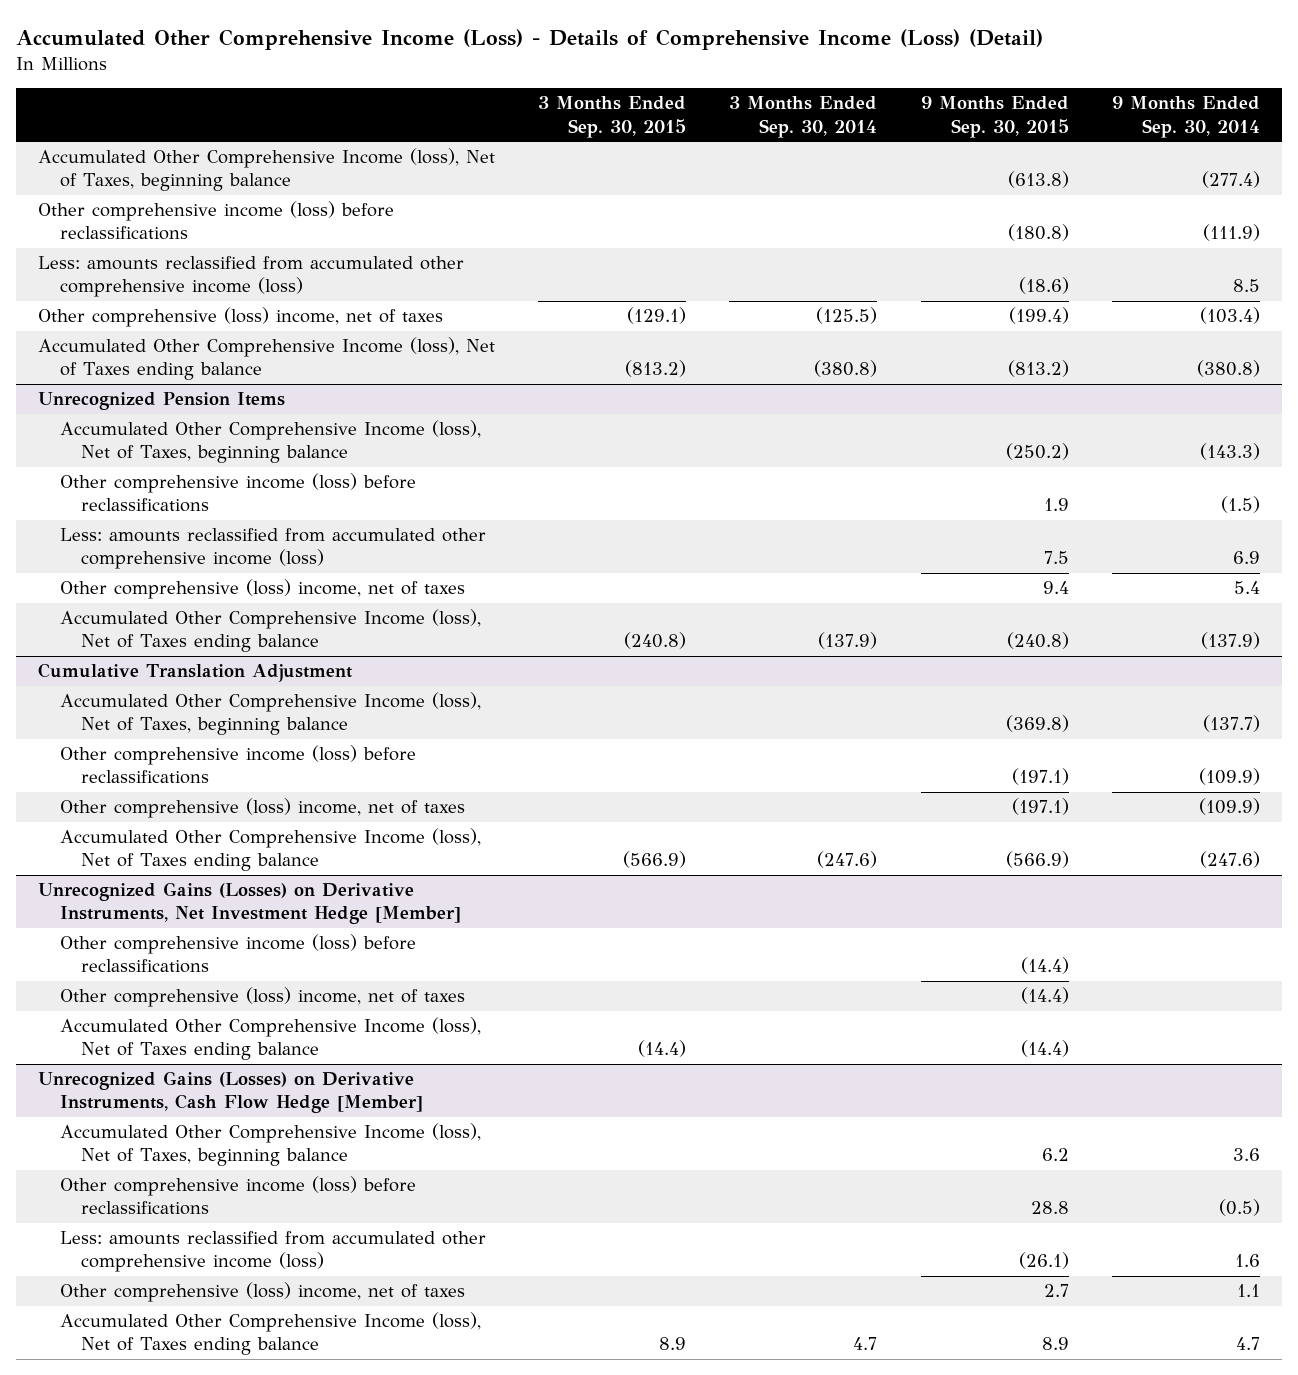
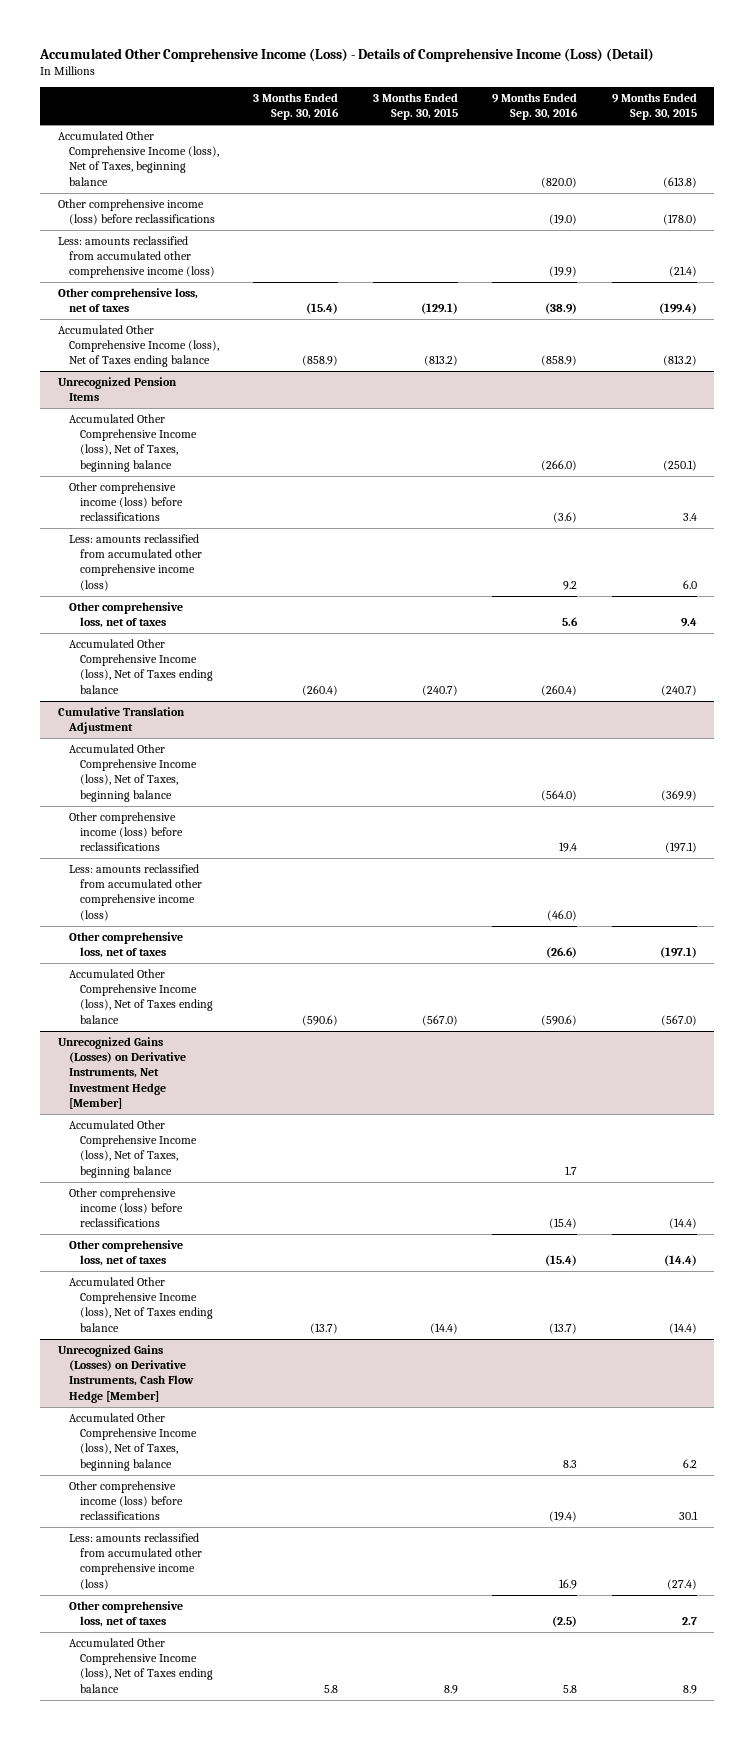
[729,96,878,138] 3 Months Ended Sep. 30, 2014 -> none
[1112,96,1261,138] 9 Months Ended Sep. 30, 2014 -> none
none -> [253,92,340,121] 3 Months Ended Sep. 30, 2016
none -> [492,92,579,121] 9 Months Ended Sep. 30, 2016
[1007,224,1069,242] (180.8) -> [662,214,697,226] (178.0)
[1018,277,1069,295] (18.6) -> [668,266,697,278] (21.4)
[37,307,443,328] Other comprehensive (loss) income, net of taxes -> [57,288,198,313] Other comprehensive loss, net of taxes
[1005,443,1069,461] (250.2) -> [662,459,697,471] (250.1)
[1043,498,1069,512] 1.9 -> [682,513,697,522] 3.4
[1043,551,1069,565] 7.5 -> [682,579,697,589] 6.0
[59,579,465,600] Other comprehensive (loss) income, net of taxes -> [68,602,183,629] Other comprehensive loss, net of taxes
[624,632,687,650] (240.8) -> [421,684,458,696] (240.7)
[1006,632,1069,650] (240.8) -> [660,684,697,696] (240.7)
[1005,715,1069,733] (369.8) -> [660,789,697,801] (369.9)
none -> [68,864,202,921] Less: amounts reclassified from accumulated other comprehensive income (loss)
[59,798,465,819] Other comprehensive (loss) income, net of taxes -> [68,932,183,959] Other comprehensive loss, net of taxes
[623,851,687,869] (566.9) -> [421,1014,458,1026] (567.0)
[1005,851,1069,869] (566.9) -> [660,1014,697,1026] (567.0)
none -> [68,1120,197,1178] Accumulated Other Comprehensive Income (loss), Net of Taxes, beginning balance
[59,987,465,1008] Other comprehensive (loss) income, net of taxes -> [68,1240,183,1267] Other comprehensive loss, net of taxes
[1030,1201,1069,1215] 28.8 -> [678,1511,698,1521] 30.1
[1018,1252,1069,1270] (26.1) -> [666,1578,697,1590] (27.4)
[59,1282,465,1303] Other comprehensive (loss) income, net of taxes -> [68,1601,183,1628] Other comprehensive loss, net of taxes

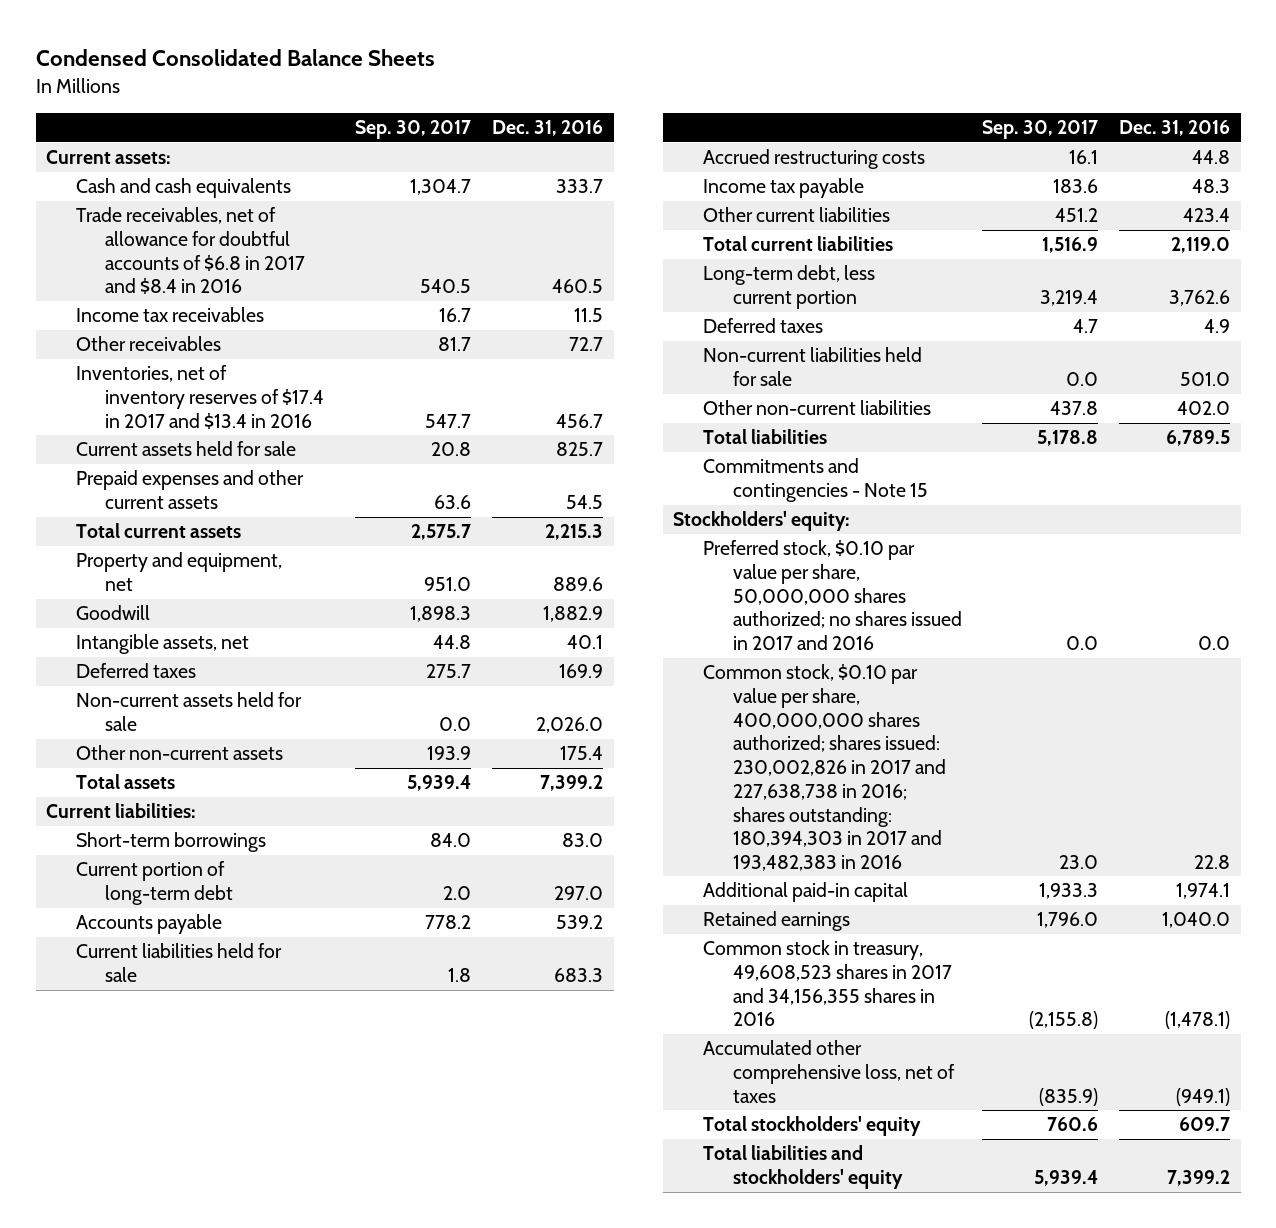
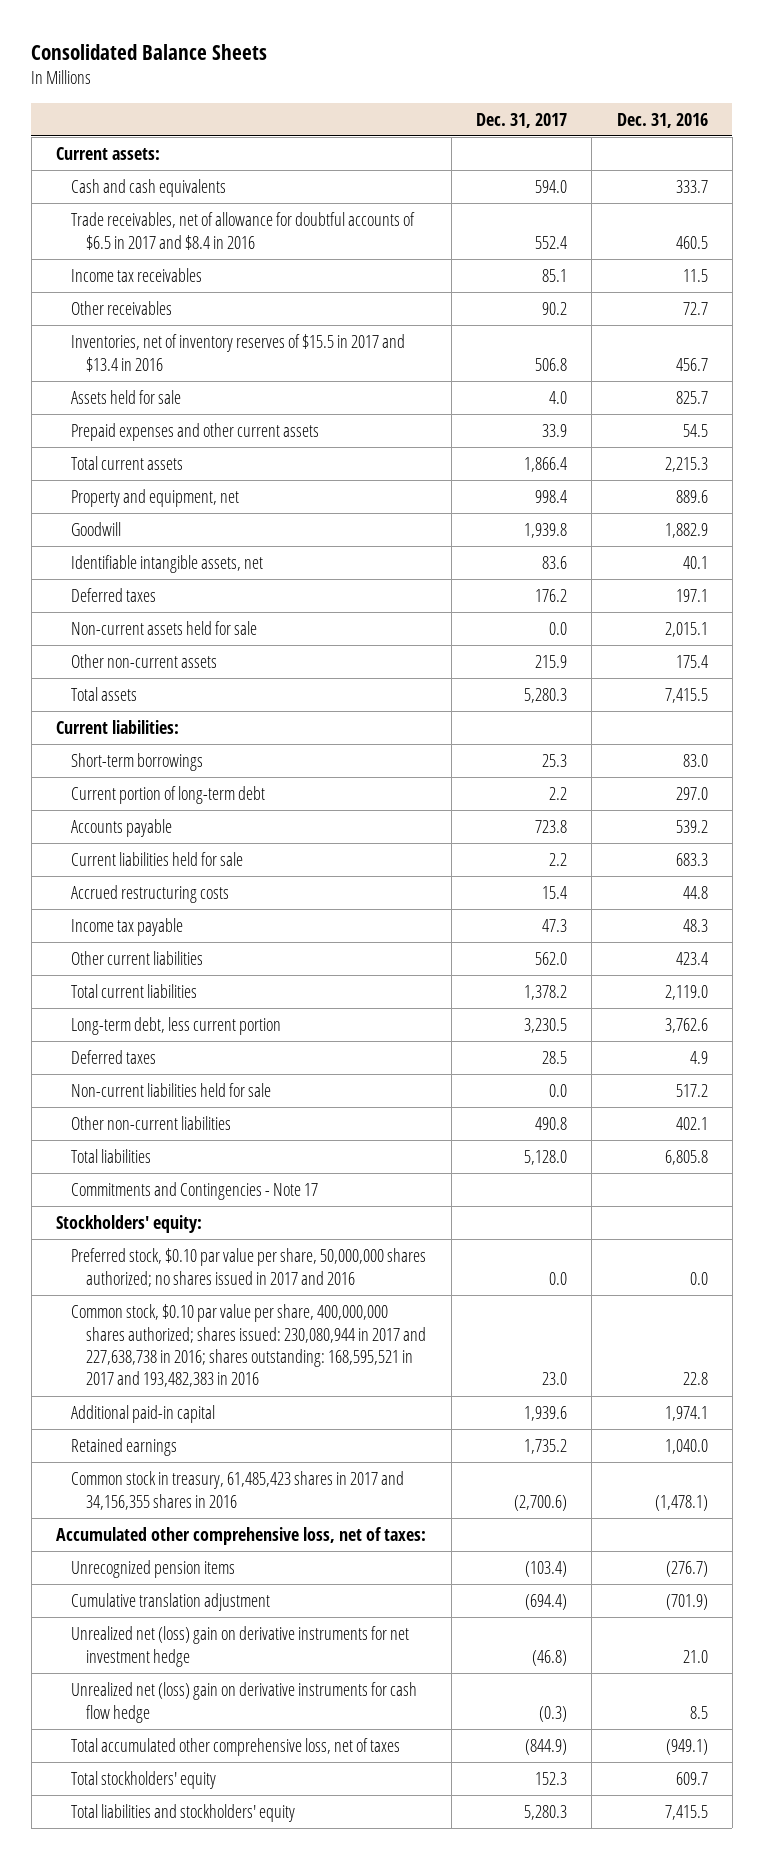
[35,49,435,67] Condensed Consolidated Balance Sheets -> [31,43,268,60] Consolidated Balance Sheets
[355,119,472,139] Sep. 30, 2017 -> none
none -> [476,112,568,128] Dec. 31, 2017
[75,207,306,295] Trade receivables, net of allowance for doubtful accounts of $6.8 in 2017 and $8.4 in 2016 -> [71,212,416,250] Trade receivables, net of allowance for doubtful accounts of $6.5 in 2017 and $8.4 in 2016
[75,365,325,429] Inventories, net of inventory reserves of $17.4 in 2017 and $13.4 in 2016 -> [71,334,406,372] Inventories, net of inventory reserves of $15.5 in 2017 and $13.4 in 2016
[75,441,296,457] Current assets held for sale -> [71,390,182,405] Assets held for sale
[75,634,249,655] Intangible assets, net -> [71,555,264,574] Identifiable intangible assets, net
[559,664,604,679] 169.9 -> [675,589,708,603] 197.1
[536,717,604,734] 2,026.0 -> [664,622,708,638] 2,015.1
[540,775,604,792] 7,399.2 -> [664,688,708,704] 7,415.5
[1180,372,1231,387] 501.0 -> [675,1084,708,1098] 517.2
[1177,401,1231,416] 402.0 -> [675,1117,708,1131] 402.1
[1166,430,1231,447] 6,789.5 -> [664,1150,708,1166] 6,805.8
[702,458,928,503] Commitments and contingencies - Note 15 -> [71,1182,319,1201] Commitments and Contingencies - Note 17
[702,664,946,871] Common stock, $0.10 par value per share, 400,000,000 shares authorized; shares issued: 230,002,826 in 2017 and 227,638,738 in 2016; shares outstanding: 180,394,303 in 2017 and 193,482,383 in 2016 -> [71,1304,427,1388] Common stock, $0.10 par value per share, 400,000,000 shares authorized; shares issued: 230,080,944 in 2017 and 227,638,738 in 2016; shares outstanding: 168,595,521 in 2017 and 193,482,383 in 2016
[702,940,952,1027] Common stock in treasury, 49,608,523 shares in 2017 and 34,156,355 shares in 2016 -> [71,1471,405,1510] Common stock in treasury, 61,485,423 shares in 2017 and 34,156,355 shares in 2016
none -> [56,1527,427,1546] Accumulated other comprehensive loss, net of taxes:
none -> [71,1560,236,1579] Unrecognized pension items
none -> [71,1593,271,1612] Cumulative translation adjustment
none -> [71,1626,410,1667] Unrealized net (loss) gain on derivative instruments for net investment hedge
none -> [71,1682,418,1723] Unrealized net (loss) gain on derivative instruments for cash flow hedge
[702,1040,955,1103] Accumulated other comprehensive loss, net of taxes -> [71,1738,401,1757] Total accumulated other comprehensive loss, net of taxes
[1167,1170,1231,1187] 7,399.2 -> [664,1805,708,1821] 7,415.5

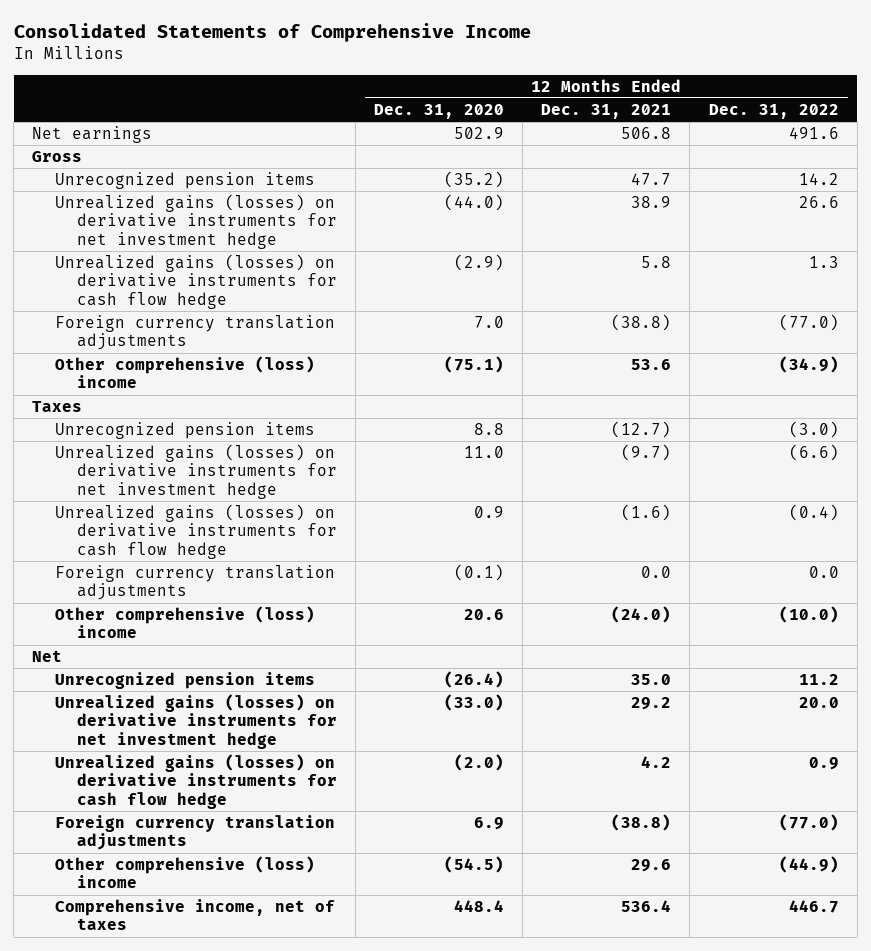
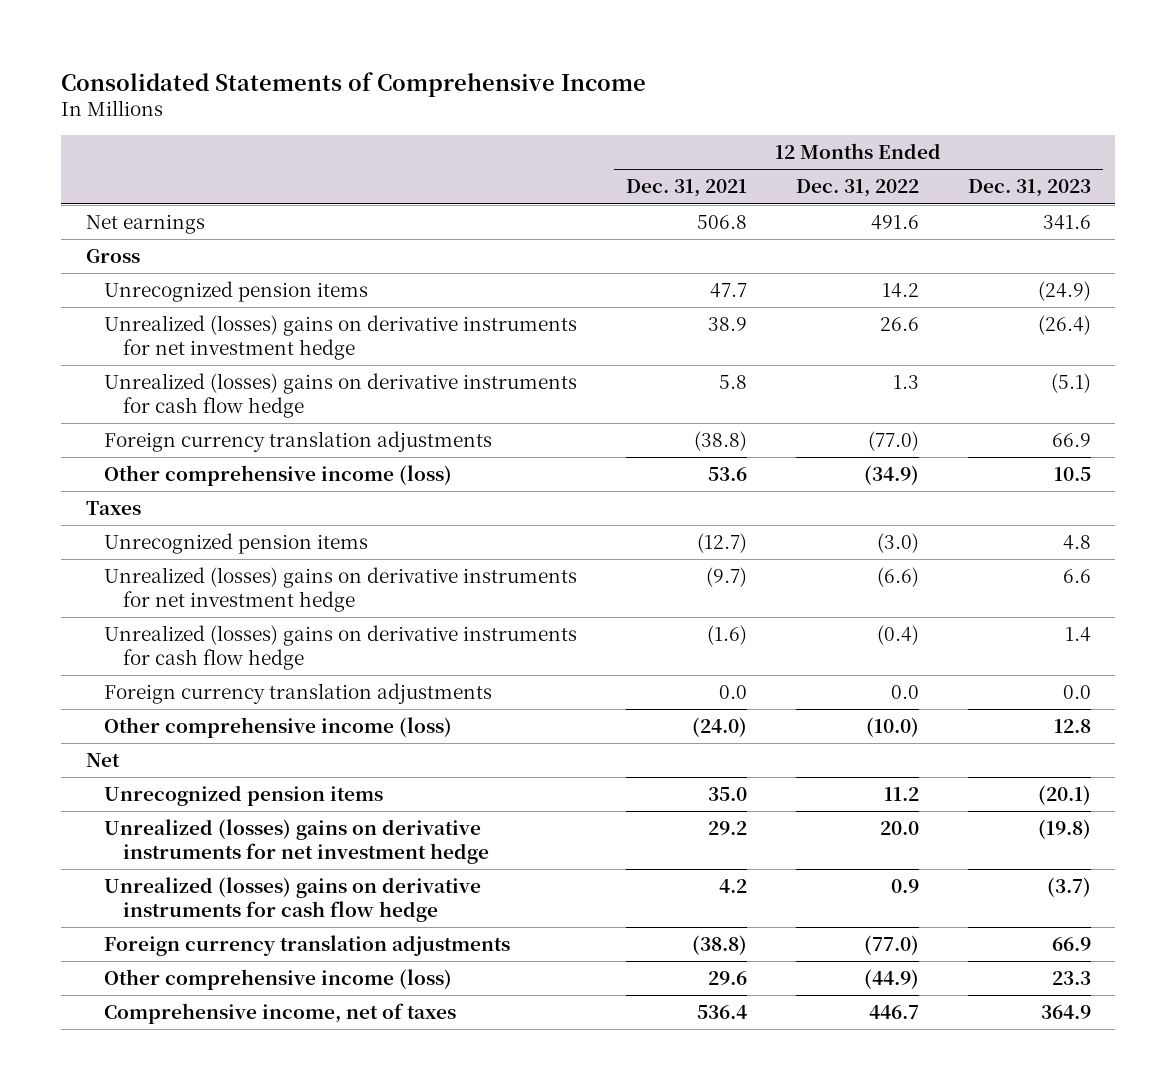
[374,103,505,119] Dec. 31, 2020 -> none
none -> [967,179,1091,198] Dec. 31, 2023
[54,194,338,249] Unrealized gains (losses) on derivative instruments for net investment hedge -> [104,315,578,361] Unrealized (losses) gains on derivative instruments for net investment hedge
[54,254,338,309] Unrealized gains (losses) on derivative instruments for cash flow hedge -> [104,373,578,419] Unrealized (losses) gains on derivative instruments for cash flow hedge
[54,356,315,389] Other comprehensive (loss) income -> [104,465,453,487] Other comprehensive income (loss)
[54,444,338,499] Unrealized gains (losses) on derivative instruments for net investment hedge -> [104,567,578,613] Unrealized (losses) gains on derivative instruments for net investment hedge
[54,504,338,559] Unrealized gains (losses) on derivative instruments for cash flow hedge -> [104,625,578,671] Unrealized (losses) gains on derivative instruments for cash flow hedge
[54,606,315,639] Other comprehensive (loss) income -> [104,717,453,739] Other comprehensive income (loss)
[54,694,338,749] Unrealized gains (losses) on derivative instruments for net investment hedge -> [104,819,489,865] Unrealized (losses) gains on derivative instruments for net investment hedge
[54,754,338,809] Unrealized gains (losses) on derivative instruments for cash flow hedge -> [104,877,482,923] Unrealized (losses) gains on derivative instruments for cash flow hedge
[54,856,315,889] Other comprehensive (loss) income -> [104,969,453,991] Other comprehensive income (loss)

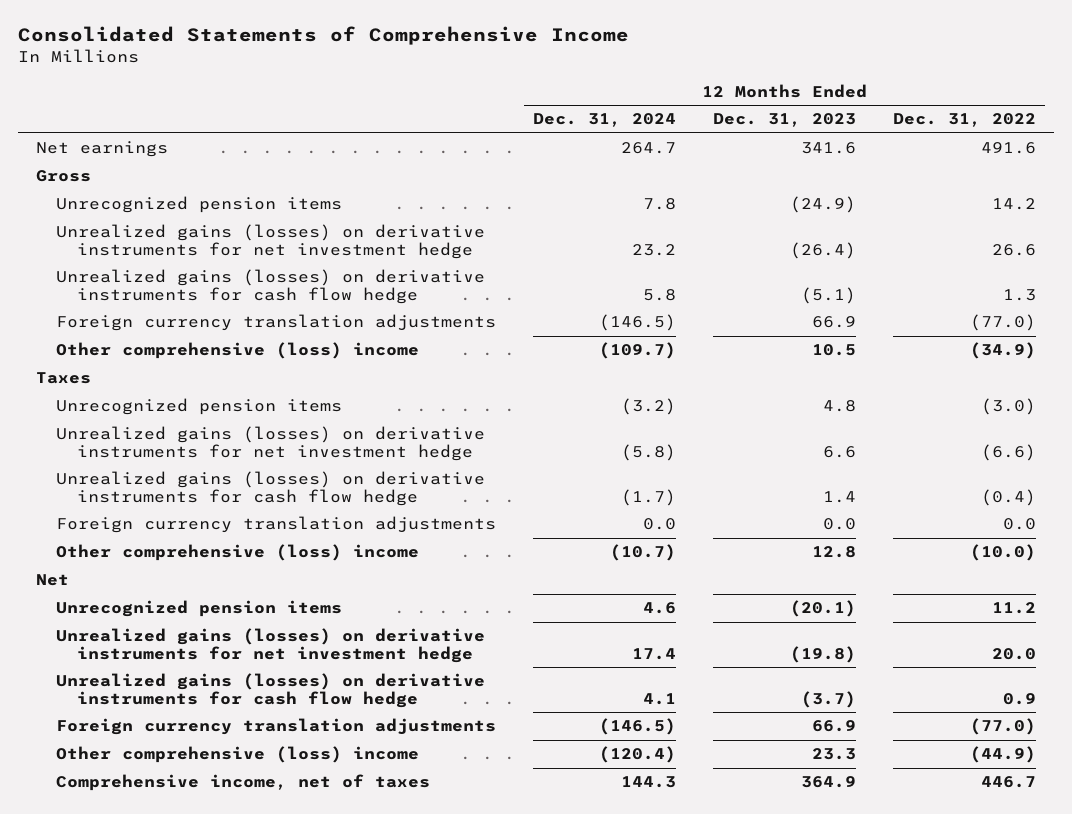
[626,179,748,198] Dec. 31, 2021 -> none
none -> [533,113,677,128] Dec. 31, 2024
[104,315,578,361] Unrealized (losses) gains on derivative instruments for net investment hedge -> [56,224,486,260] Unrealized gains (losses) on derivative instruments for net investment hedge
[104,373,578,419] Unrealized (losses) gains on derivative instruments for cash flow hedge -> [56,269,486,305] Unrealized gains (losses) on derivative instruments for cash flow hedge
[104,465,453,487] Other comprehensive income (loss) -> [56,342,420,360] Other comprehensive (loss) income
[104,567,578,613] Unrealized (losses) gains on derivative instruments for net investment hedge -> [56,426,486,462] Unrealized gains (losses) on derivative instruments for net investment hedge
[104,625,578,671] Unrealized (losses) gains on derivative instruments for cash flow hedge -> [56,471,486,507] Unrealized gains (losses) on derivative instruments for cash flow hedge
[104,717,453,739] Other comprehensive income (loss) -> [56,544,420,562] Other comprehensive (loss) income
[104,819,489,865] Unrealized (losses) gains on derivative instruments for net investment hedge -> [56,628,486,664] Unrealized gains (losses) on derivative instruments for net investment hedge
[104,877,482,923] Unrealized (losses) gains on derivative instruments for cash flow hedge -> [56,673,486,709] Unrealized gains (losses) on derivative instruments for cash flow hedge
[104,969,453,991] Other comprehensive income (loss) -> [56,746,420,764] Other comprehensive (loss) income

